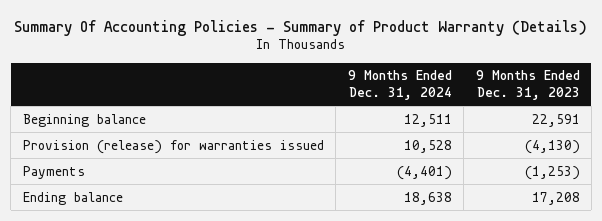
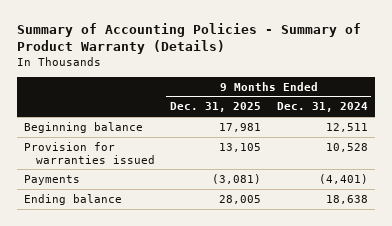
[14,19,588,36] Summary Of Accounting Policies - Summary of Product Warranty (Details) -> [16,22,361,55] Summary of Accounting Policies - Summary of Product Warranty (Details)
[475,70,580,100] 9 Months Ended Dec. 31, 2023 -> none
none -> [170,102,262,113] Dec. 31, 2025
[22,139,324,154] Provision (release) for warranties issued -> [24,141,155,164] Provision for warranties issued

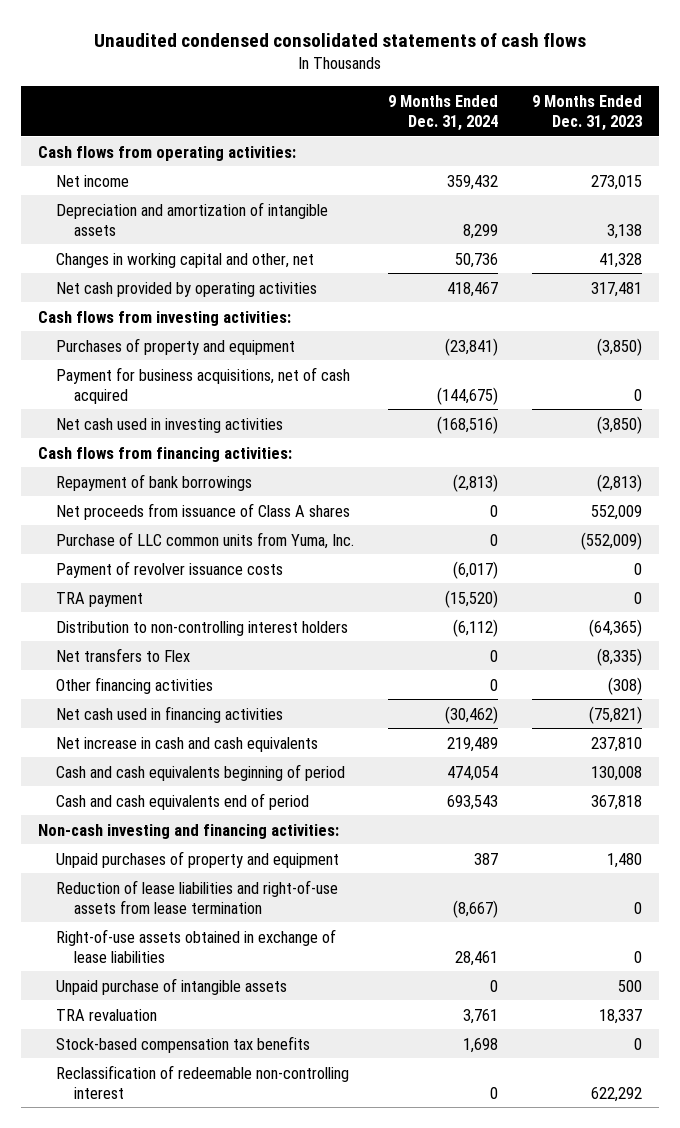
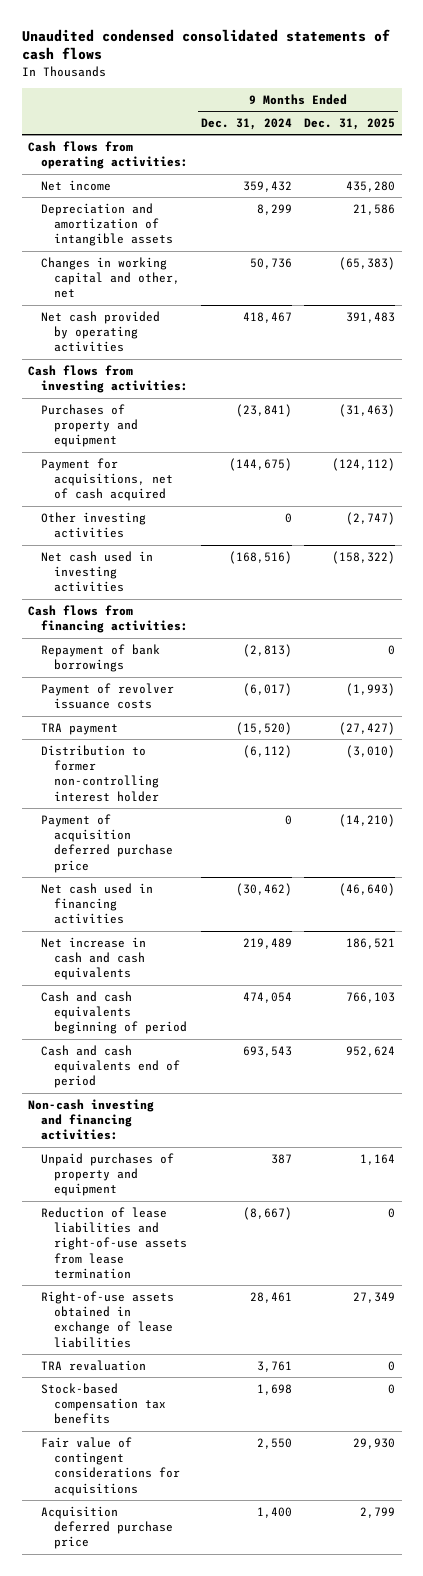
[532,94,643,131] 9 Months Ended Dec. 31, 2023 -> none
none -> [304,117,396,130] Dec. 31, 2025
[56,366,351,404] Payment for business acquisitions, net of cash acquired -> [41,457,174,502] Payment for acquisitions, net of cash acquired
none -> [41,511,147,539] Other investing activities
[56,502,351,520] Net proceeds from issuance of Class A shares -> none
[56,531,355,549] Purchase of LLC common units from Yuma, Inc. -> none
[56,647,191,662] Net transfers to Flex -> none
[56,676,214,694] Other financing activities -> none
[56,620,349,636] Distribution to non-controlling interest holders -> [41,744,160,802] Distribution to former non-controlling interest holder
none -> [41,813,174,873] Payment of acquisition deferred purchase price
[56,977,288,995] Unpaid purchase of intangible assets -> none
[56,1064,350,1099] Reclassification of redeemable non-controlling interest -> none
none -> [41,1436,181,1496] Fair value of contingent considerations for acquisitions
none -> [41,1505,174,1550] Acquisition deferred purchase price

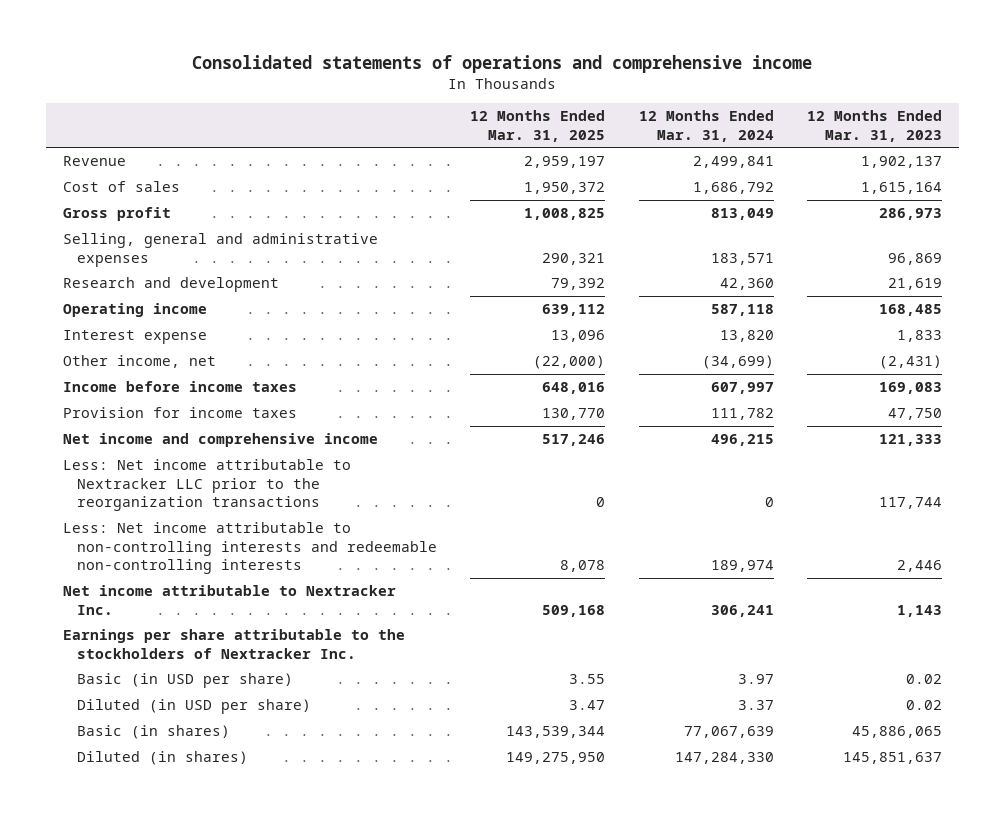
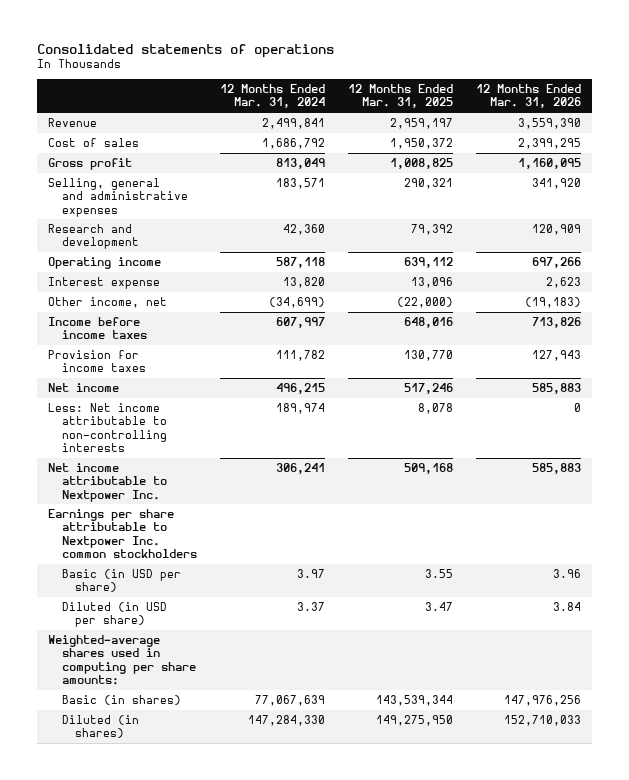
[192,54,813,73] Consolidated statements of operations and comprehensive income -> [36,43,334,58] Consolidated statements of operations
[807,110,943,142] 12 Months Ended Mar. 31, 2023 -> none
none -> [475,84,581,109] 12 Months Ended Mar. 31, 2026
[62,459,351,512] Less: Net income attributable to Nextracker LLC prior to the reorganization transactions -> none
[62,433,378,448] Net income and comprehensive income -> [48,382,120,392] Net income
[62,522,437,575] Less: Net income attributable to non-controlling interests and redeemable non-controlling interests -> [48,402,167,453] Less: Net income attributable to non-controlling interests
[62,585,396,615] Net income attributable to Nextracker Inc. -> [48,462,167,502] Net income attributable to Nextpower Inc.
[62,629,405,659] Earnings per share attributable to the stockholders of Nextracker Inc. -> [48,508,197,559] Earnings per share attributable to Nextpower Inc. common stockholders
none -> [48,634,196,686] Weighted-average shares used in computing per share amounts:

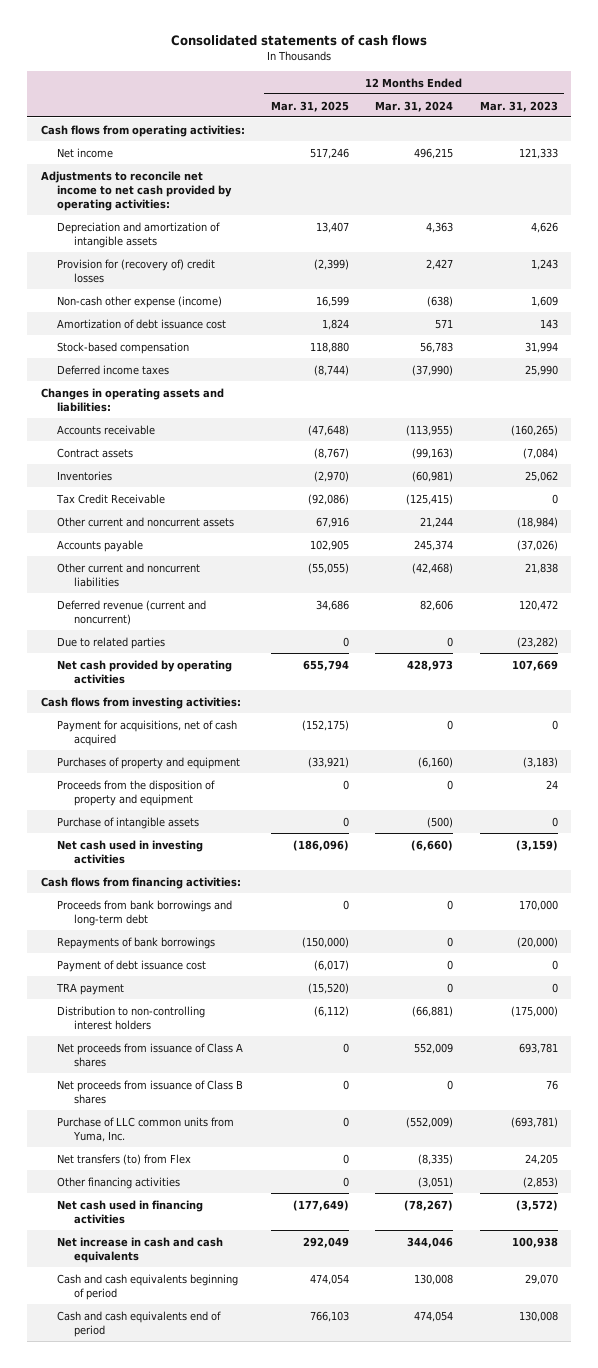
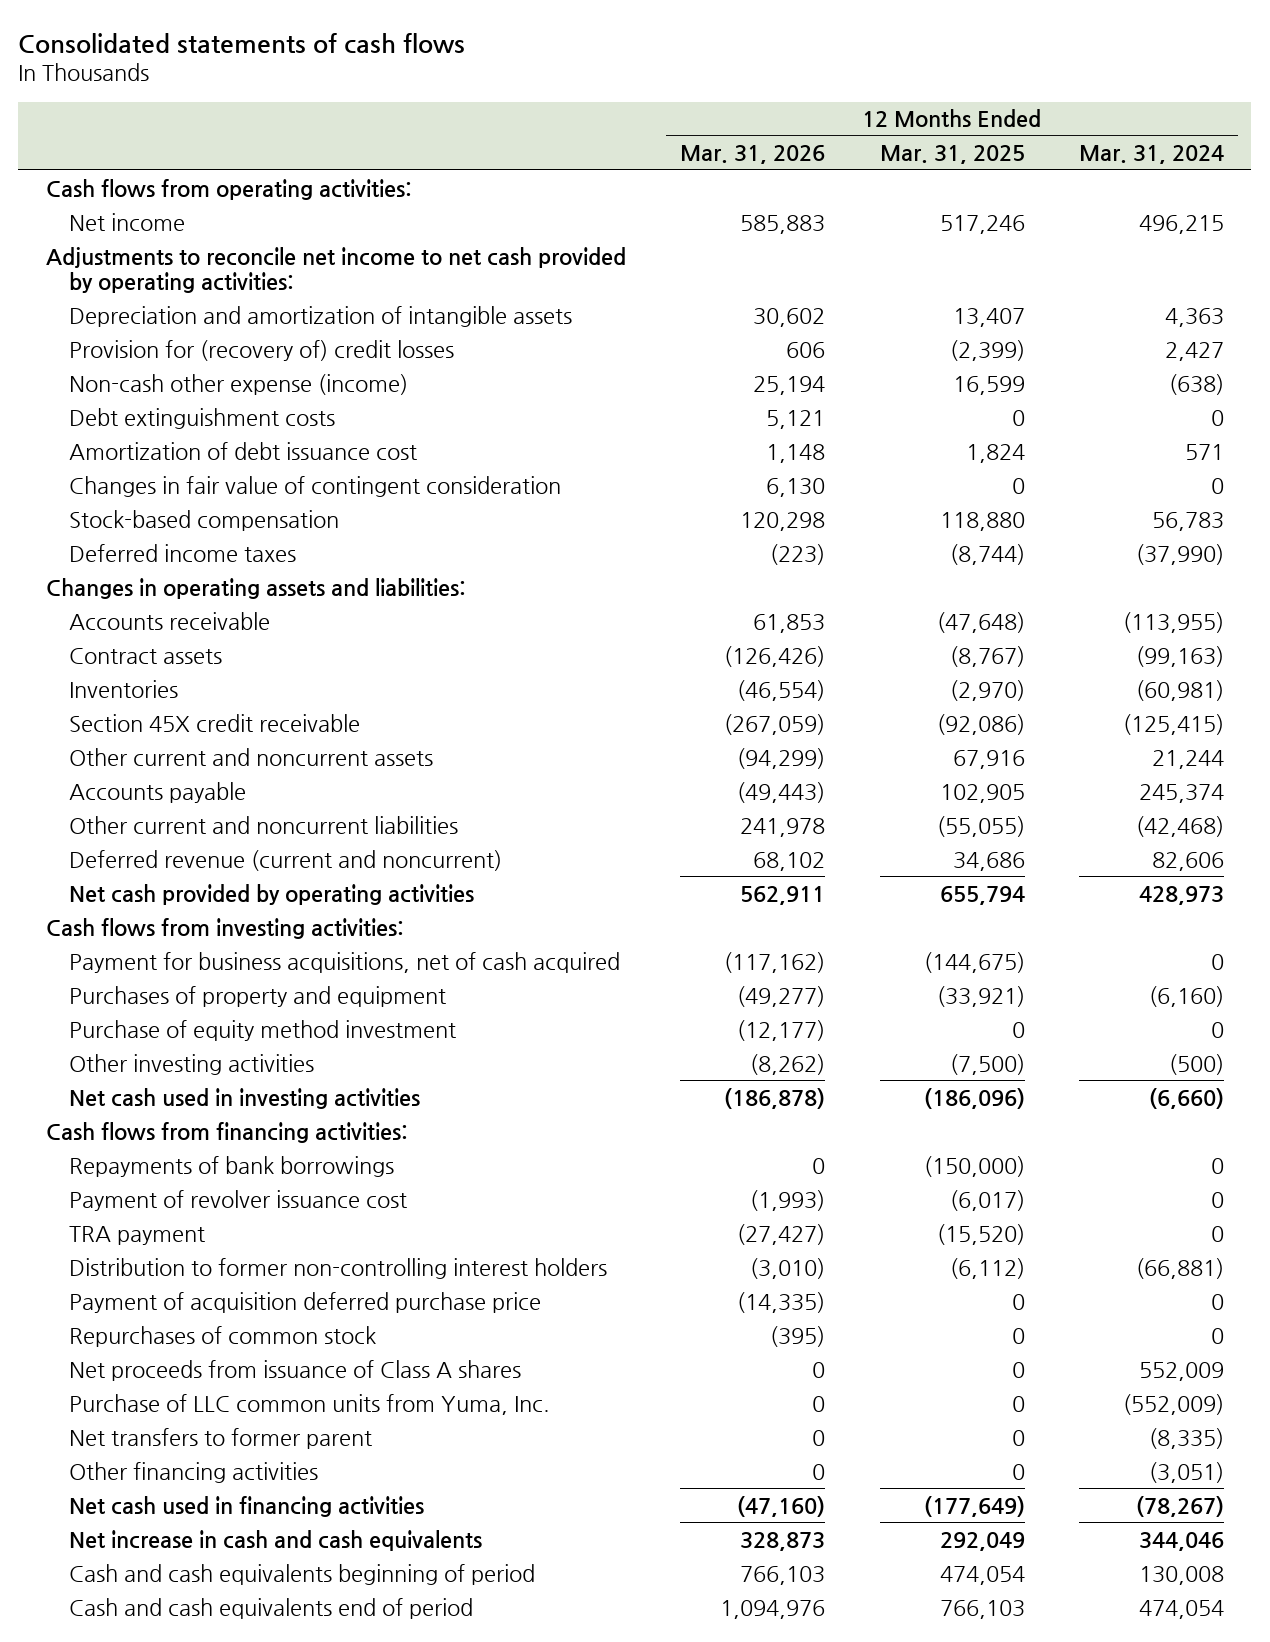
[479,100,558,112] Mar. 31, 2023 -> none
none -> [680,145,826,165] Mar. 31, 2026
none -> [69,407,336,429] Debt extinguishment costs
none -> [69,475,562,497] Changes in fair value of contingent consideration
[56,493,166,504] Tax Credit Receivable -> [69,713,361,732] Section 45X credit receivable
[57,636,166,649] Due to related parties -> none
[57,719,238,746] Payment for acquisitions, net of cash acquired -> [69,951,621,973] Payment for business acquisitions, net of cash acquired
[301,719,349,731] (152,175) -> [923,951,1025,973] (144,675)
[57,779,216,806] Proceeds from the disposition of property and equipment -> none
[57,816,200,829] Purchase of intangible assets -> none
none -> [69,1019,457,1041] Purchase of equity method investment
none -> [69,1053,315,1075] Other investing activities
[57,899,233,926] Proceeds from bank borrowings and long-term debt -> none
[57,959,207,972] Payment of debt issuance cost -> [69,1189,408,1211] Payment of revolver issuance cost
[57,1005,206,1030] Distribution to non-controlling interest holders -> [69,1257,608,1279] Distribution to former non-controlling interest holders
none -> [69,1291,542,1313] Payment of acquisition deferred purchase price
none -> [69,1325,377,1347] Repurchases of common stock
[57,1079,244,1104] Net proceeds from issuance of Class B shares -> none
[57,1153,192,1165] Net transfers (to) from Flex -> [69,1427,373,1449] Net transfers to former parent

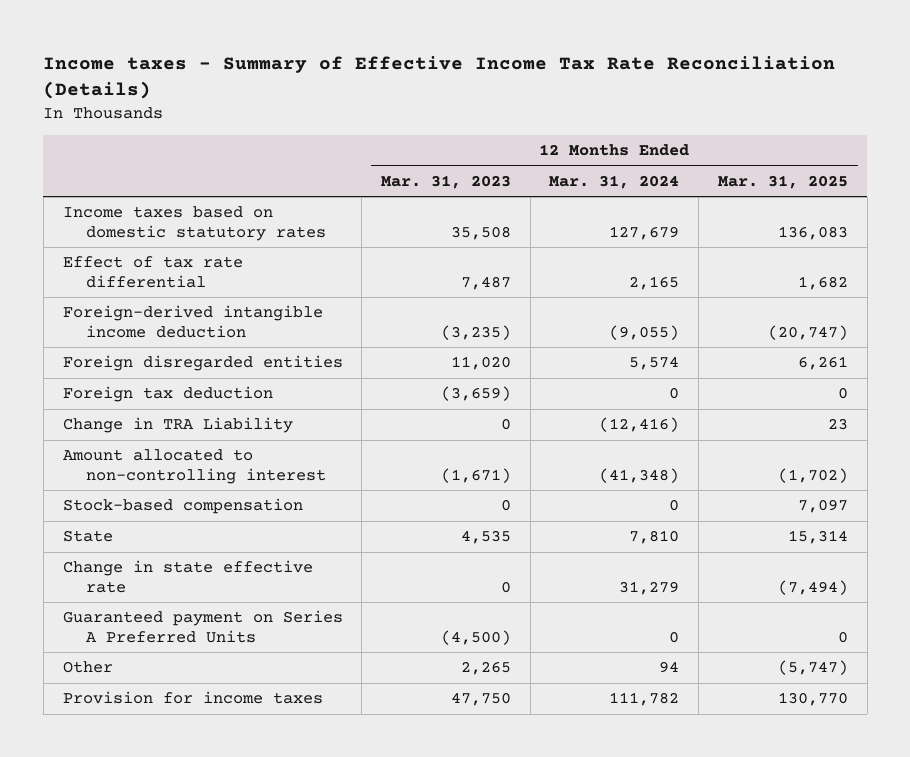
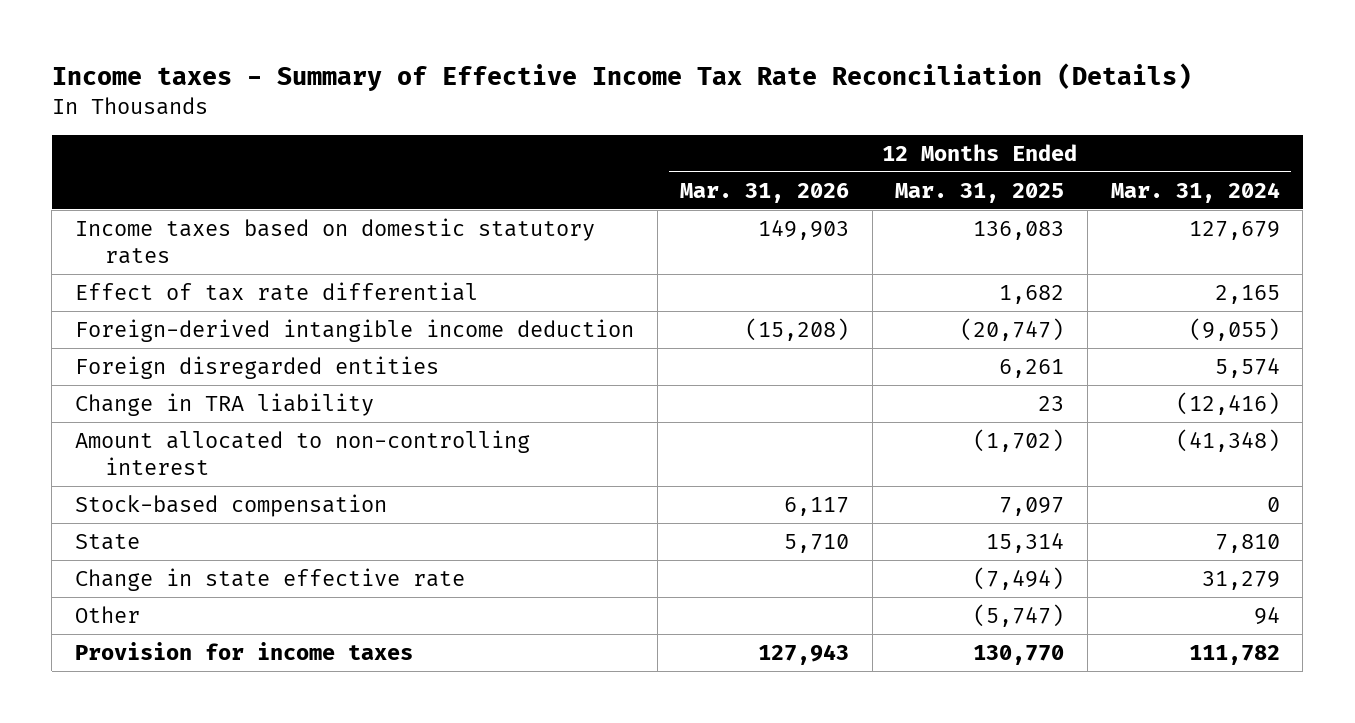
[380,174,511,189] Mar. 31, 2023 -> none
none -> [680,182,850,203] Mar. 31, 2026
[62,386,273,403] Foreign tax deduction -> none
[62,417,293,434] Change in TRA Liability -> [75,392,375,416] Change in TRA liability
[62,610,343,643] Guaranteed payment on Series A Preferred Units -> none

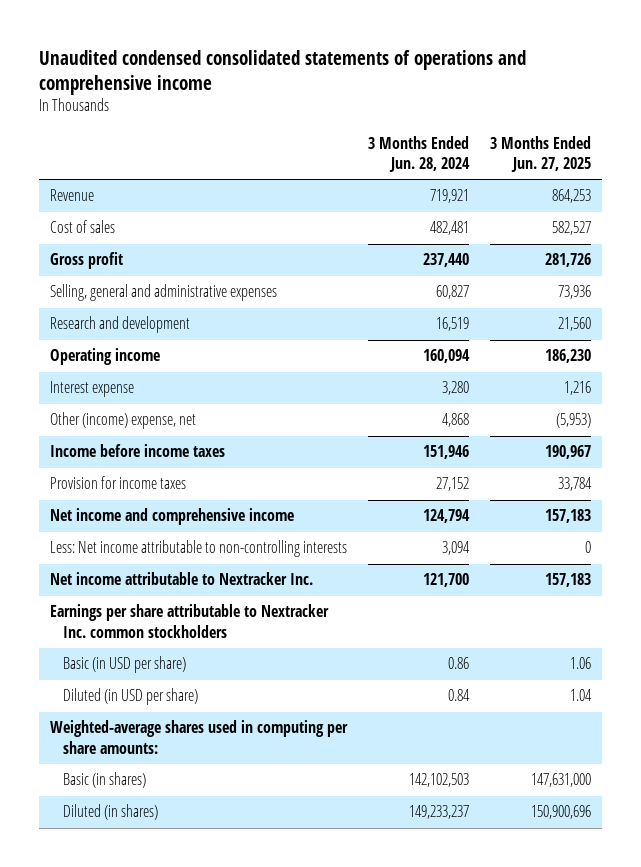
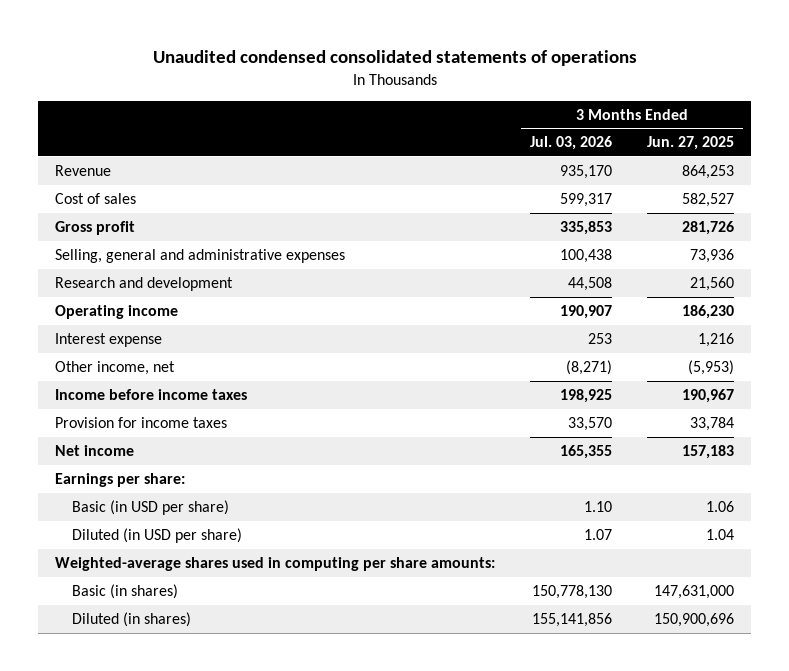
[39,49,527,95] Unaudited condensed consolidated statements of operations and comprehensive income -> [152,49,637,66] Unaudited condensed consolidated statements of operations
[368,136,471,173] 3 Months Ended Jun. 28, 2024 -> none
none -> [530,136,613,151] Jul. 03, 2026
[49,412,196,430] Other (income) expense, net -> [55,361,176,376] Other income, net
[49,508,294,526] Net income and comprehensive income -> none
[49,540,347,558] Less: Net income attributable to non-controlling interests -> none
[49,572,313,586] Net income attributable to Nextracker Inc. -> [55,445,135,457] Net income
[49,604,329,638] Earnings per share attributable to Nextracker Inc. common stockholders -> [55,473,186,488] Earnings per share:

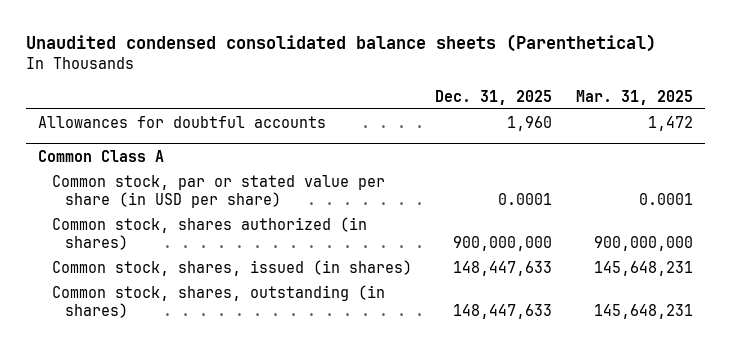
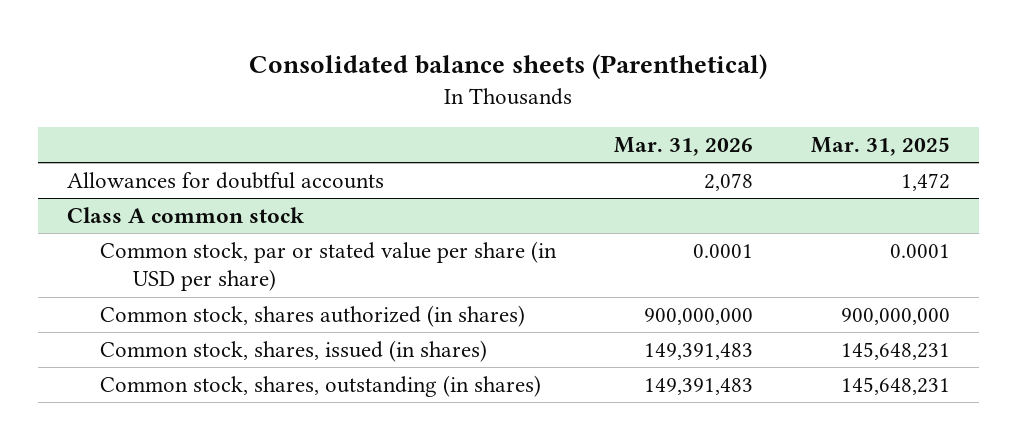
[26,34,657,53] Unaudited condensed consolidated balance sheets (Parenthetical) -> [249,54,768,80] Consolidated balance sheets (Parenthetical)
[435,89,553,105] Dec. 31, 2025 -> none
none -> [613,137,753,157] Mar. 31, 2026
[38,149,165,162] Common Class A -> [66,207,304,224] Class A common stock

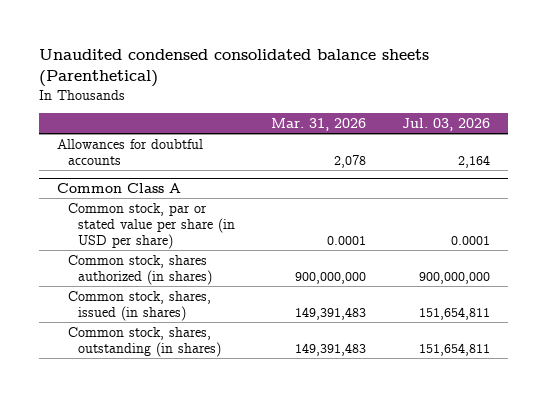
[249,54,768,80] Consolidated balance sheets (Parenthetical) -> [39,49,430,88] Unaudited condensed consolidated balance sheets (Parenthetical)
[810,137,950,157] Mar. 31, 2025 -> none
none -> [401,118,490,132] Jul. 03, 2026
[66,207,304,224] Class A common stock -> [57,182,182,193] Common Class A

